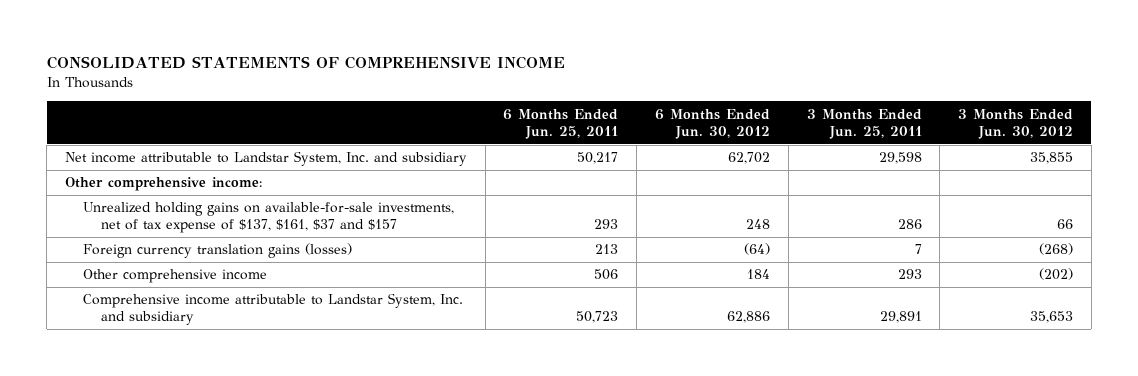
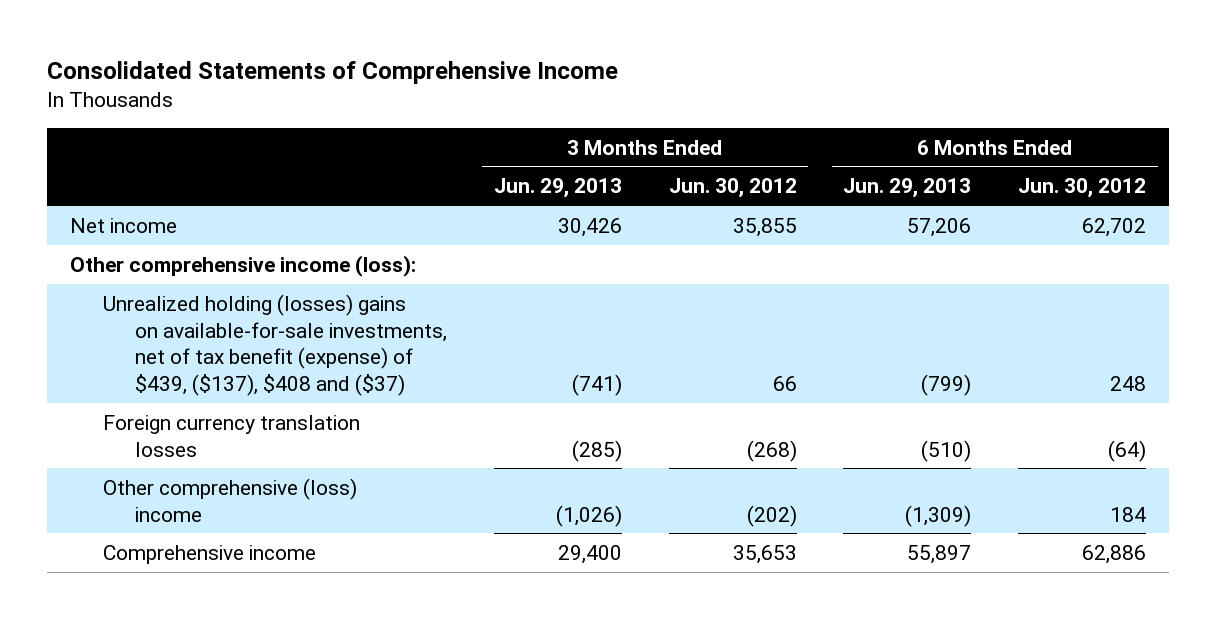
[46,56,565,70] CONSOLIDATED STATEMENTS OF COMPREHENSIVE INCOME -> [46,60,618,84] Consolidated Statements of Comprehensive Income
[503,108,619,139] 6 Months Ended Jun. 25, 2011 -> none
[806,108,922,139] 3 Months Ended Jun. 25, 2011 -> none
none -> [494,178,623,199] Jun. 29, 2013
none -> [843,178,972,199] Jun. 29, 2013
[64,151,467,167] Net income attributable to Landstar System, Inc. and subsidiary -> [69,217,177,233] Net income
[64,177,262,192] Other comprehensive income: -> [69,254,416,277] Other comprehensive income (loss):
[82,202,454,234] Unrealized holding gains on available-for-sale investments, net of tax expense of $137, $161, $37 and $157 -> [102,293,448,397] Unrealized holding (losses) gains on available-for-sale investments, net of tax benefit (expense) of $439, ($137), $408 and ($37)
[82,243,352,259] Foreign currency translation gains (losses) -> [102,414,360,457] Foreign currency translation losses
[82,269,267,284] Other comprehensive income -> [102,477,357,522] Other comprehensive (loss) income
[82,293,463,326] Comprehensive income attributable to Landstar System, Inc. and subsidiary -> [102,544,316,564] Comprehensive income

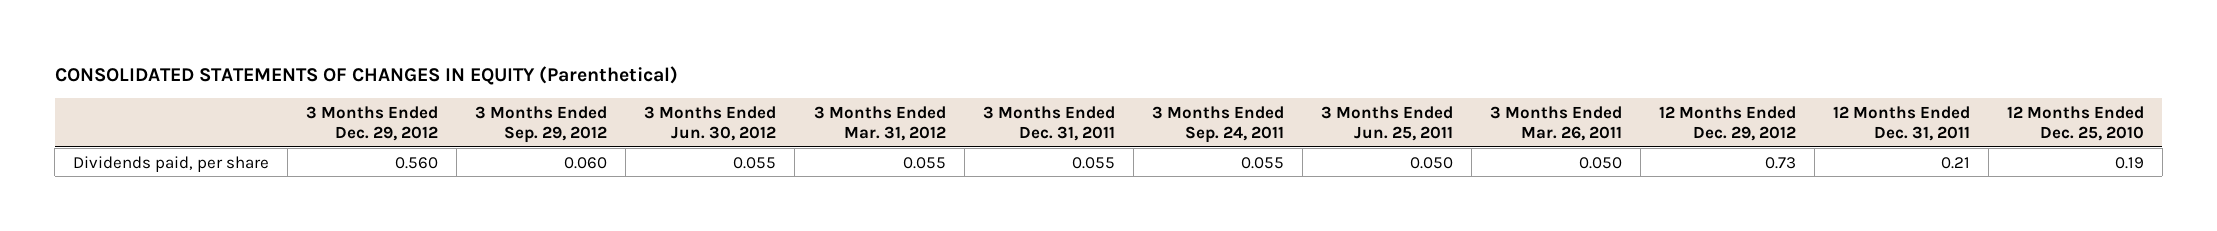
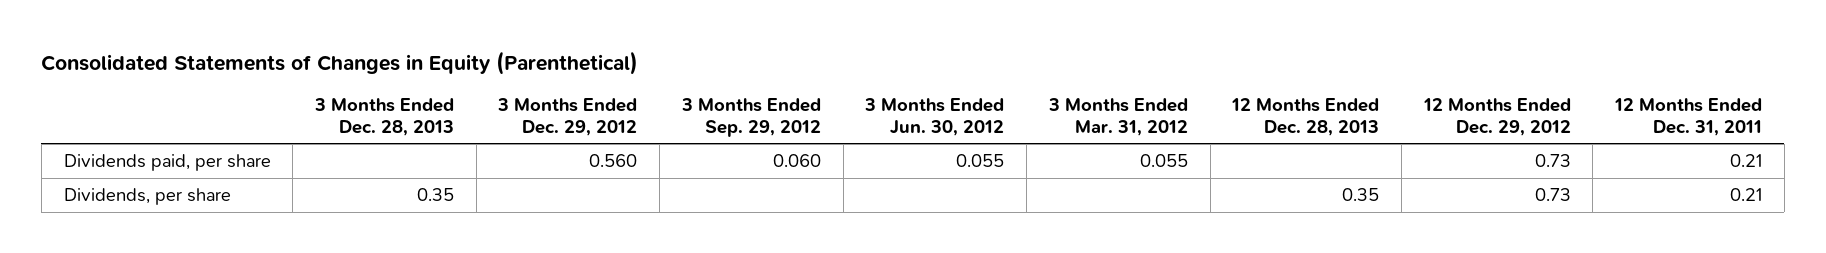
[54,66,678,86] CONSOLIDATED STATEMENTS OF CHANGES IN EQUITY (Parenthetical) -> [41,50,639,75] Consolidated Statements of Changes in Equity (Parenthetical)
[982,105,1115,141] 3 Months Ended Dec. 31, 2011 -> none
[1151,105,1284,143] 3 Months Ended Sep. 24, 2011 -> none
[1320,105,1453,141] 3 Months Ended Jun. 25, 2011 -> none
[1489,105,1622,141] 3 Months Ended Mar. 26, 2011 -> none
[2006,105,2144,141] 12 Months Ended Dec. 25, 2010 -> none
none -> [314,98,455,136] 3 Months Ended Dec. 28, 2013
none -> [1231,98,1380,136] 12 Months Ended Dec. 28, 2013
none -> [63,188,231,206] Dividends, per share

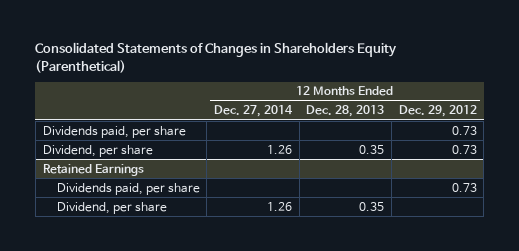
[41,50,639,75] Consolidated Statements of Changes in Equity (Parenthetical) -> [35,41,398,73] Consolidated Statements of Changes in Shareholders Equity (Parenthetical)
[314,98,455,136] 3 Months Ended Dec. 28, 2013 -> none
[497,98,638,136] 3 Months Ended Dec. 29, 2012 -> none
[680,98,821,137] 3 Months Ended Sep. 29, 2012 -> none
[864,98,1005,136] 3 Months Ended Jun. 30, 2012 -> none
[1047,98,1188,136] 3 Months Ended Mar. 31, 2012 -> none
[1614,98,1763,136] 12 Months Ended Dec. 31, 2011 -> none
none -> [214,105,294,118] Dec. 27, 2014
[63,188,231,206] Dividends, per share -> [42,144,153,157] Dividend, per share
none -> [42,163,144,176] Retained Earnings
none -> [56,182,200,195] Dividends paid, per share
none -> [56,201,167,214] Dividend, per share

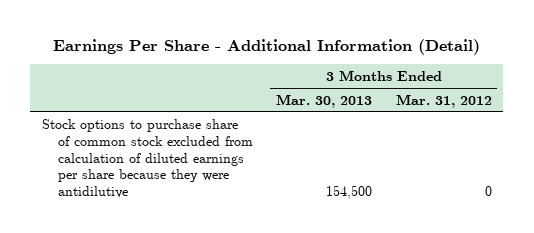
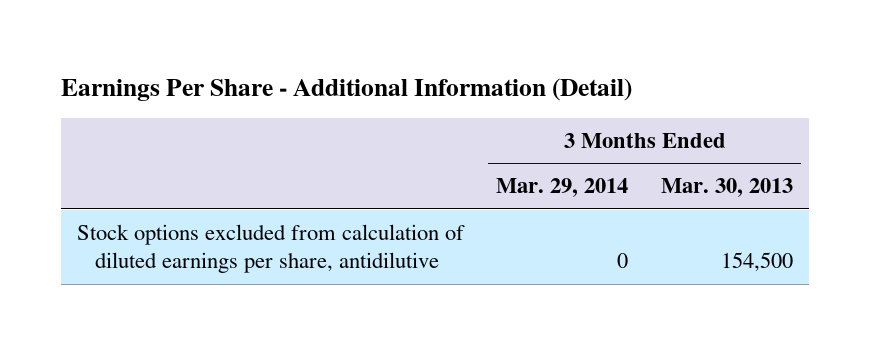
[395,93,492,108] Mar. 31, 2012 -> none
none -> [496,178,629,198] Mar. 29, 2014
[42,119,253,199] Stock options to purchase share of common stock excluded from calculation of diluted earnings per share because they were antidilutive -> [77,224,466,274] Stock options excluded from calculation of diluted earnings per share, antidilutive

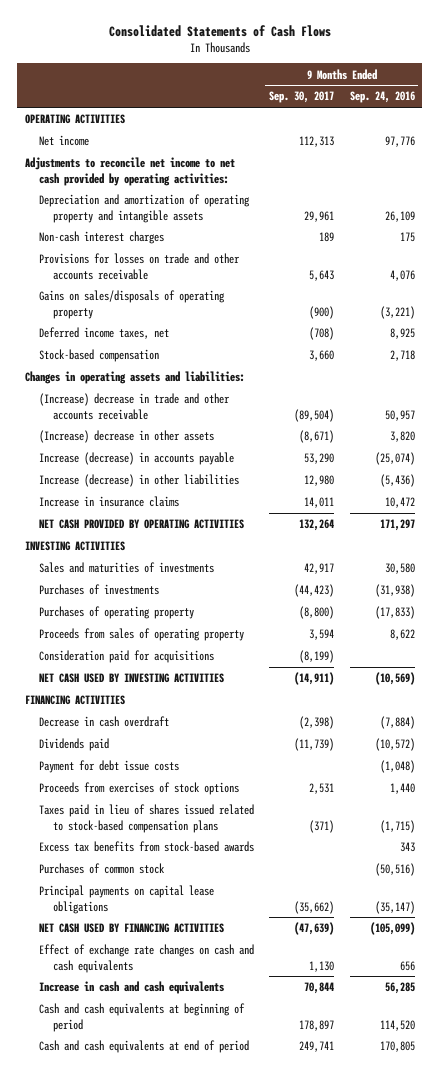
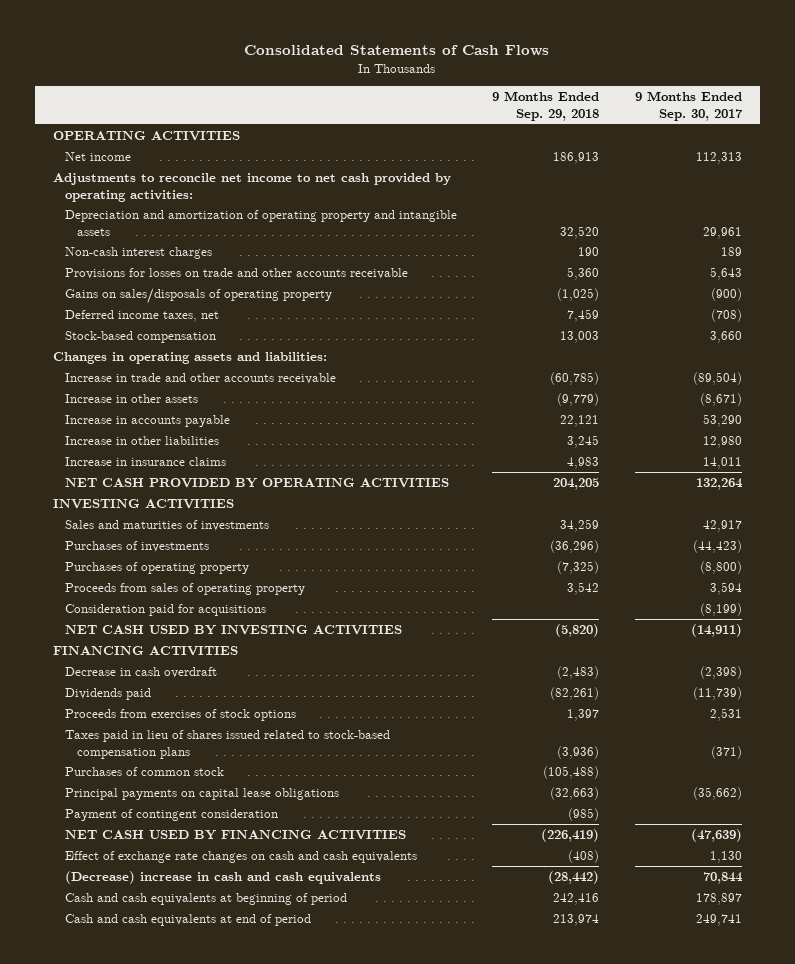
[349,91,415,104] Sep. 24, 2016 -> none
none -> [492,91,600,121] 9 Months Ended Sep. 29, 2018
[38,393,230,420] (Increase) decrease in trade and other accounts receivable -> [64,372,336,384] Increase in trade and other accounts receivable
[38,430,214,444] (Increase) decrease in other assets -> [64,393,198,403] Increase in other assets
[38,452,234,466] Increase (decrease) in accounts payable -> [64,414,230,427] Increase in accounts payable
[38,474,239,488] Increase (decrease) in other liabilities -> [64,435,219,445] Increase in other liabilities
[38,760,179,774] Payment for debt issue costs -> none
[38,841,254,853] Excess tax benefits from stock-based awards -> none
none -> [64,808,278,821] Payment of contingent consideration
[38,981,224,995] Increase in cash and cash equivalents -> [64,870,381,884] (Decrease) increase in cash and cash equivalents

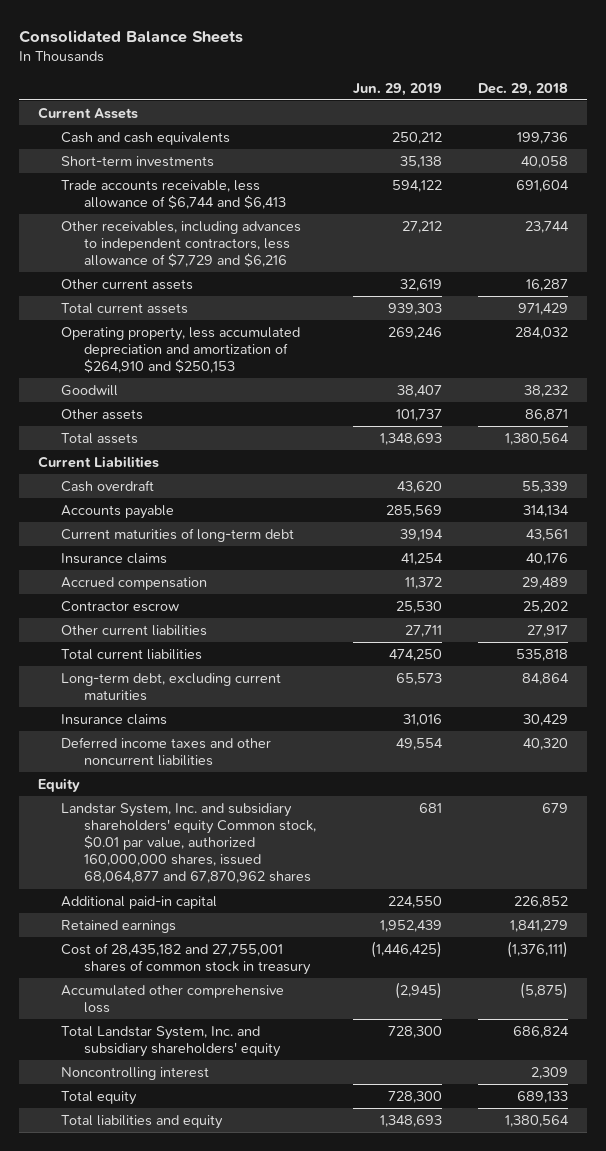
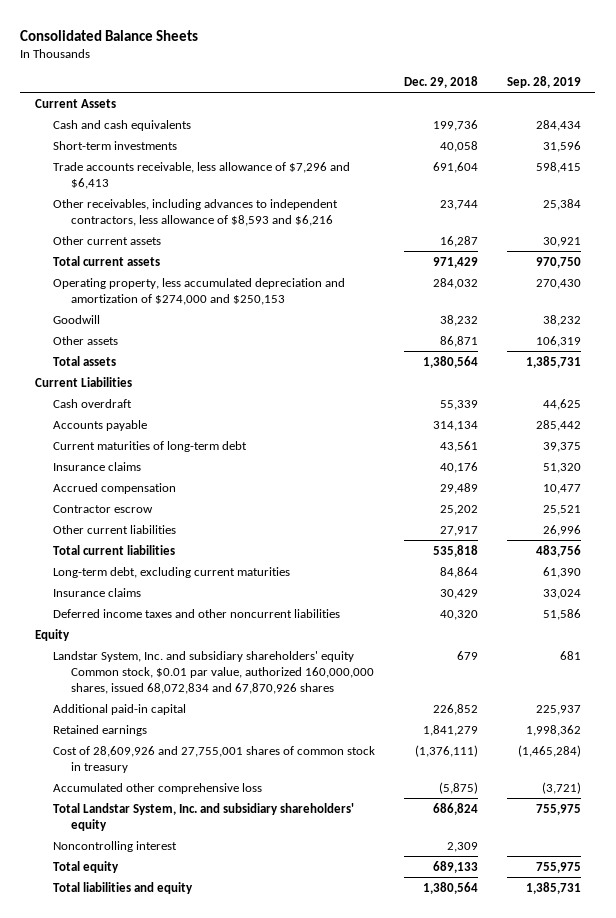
[352,82,442,96] Jun. 29, 2019 -> none
none -> [506,76,581,89] Sep. 28, 2019
[60,180,286,210] Trade accounts receivable, less allowance of $6,744 and $6,413 -> [52,161,350,189] Trade accounts receivable, less allowance of $7,296 and $6,413
[60,221,301,268] Other receivables, including advances to independent contractors, less allowance of $7,729 and $6,216 -> [52,198,338,226] Other receivables, including advances to independent contractors, less allowance of $8,593 and $6,216
[60,327,300,374] Operating property, less accumulated depreciation and amortization of $264,910 and $250,153 -> [52,277,345,305] Operating property, less accumulated depreciation and amortization of $274,000 and $250,153
[60,803,316,884] Landstar System, Inc. and subsidiary shareholders' equity Common stock, $0.01 par value, authorized 160,000,000 shares, issued 68,064,877 and 67,870,962 shares -> [52,650,375,695] Landstar System, Inc. and subsidiary shareholders' equity Common stock, $0.01 par value, authorized 160,000,000 shares, issued 68,072,834 and 67,870,926 shares
[60,943,311,976] Cost of 28,435,182 and 27,755,001 shares of common stock in treasury -> [52,745,375,773] Cost of 28,609,926 and 27,755,001 shares of common stock in treasury

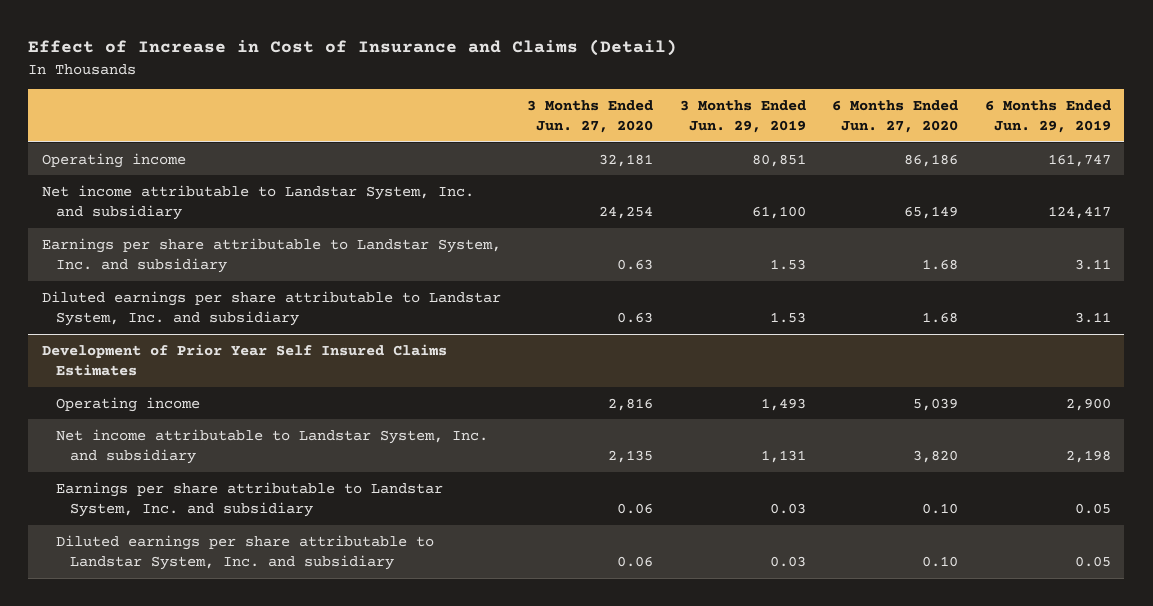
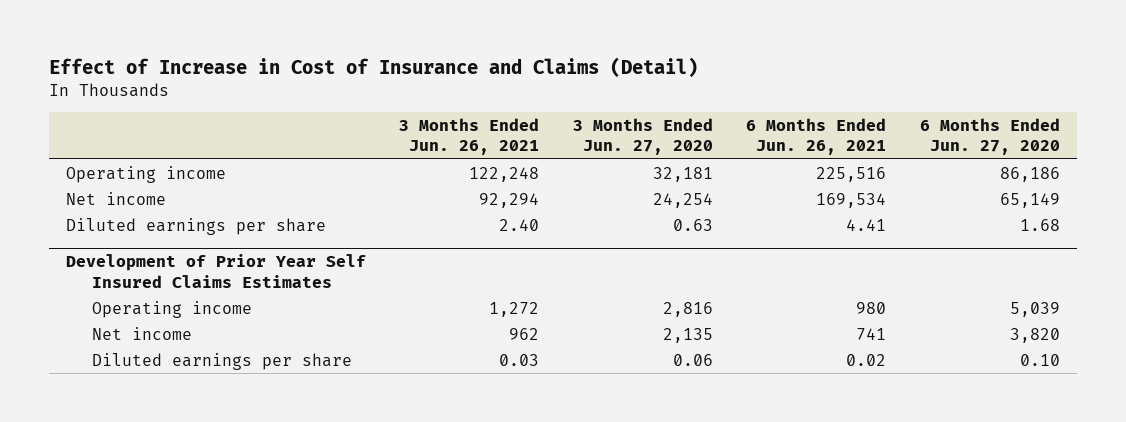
[679,99,806,134] 3 Months Ended Jun. 29, 2019 -> none
[985,99,1112,134] 6 Months Ended Jun. 29, 2019 -> none
none -> [399,117,540,156] 3 Months Ended Jun. 26, 2021
none -> [746,117,887,156] 6 Months Ended Jun. 26, 2021
[41,237,501,273] Earnings per share attributable to Landstar System, Inc. and subsidiary -> none
[41,184,474,220] Net income attributable to Landstar System, Inc. and subsidiary -> [66,191,167,205] Net income
[41,290,501,326] Diluted earnings per share attributable to Landstar System, Inc. and subsidiary -> [66,217,327,235] Diluted earnings per share
[55,481,443,517] Earnings per share attributable to Landstar System, Inc. and subsidiary -> none
[55,428,488,464] Net income attributable to Landstar System, Inc. and subsidiary -> [91,326,192,340] Net income
[55,534,434,570] Diluted earnings per share attributable to Landstar System, Inc. and subsidiary -> [91,352,352,370] Diluted earnings per share

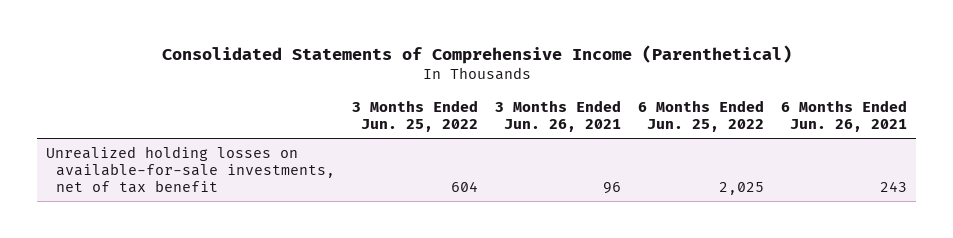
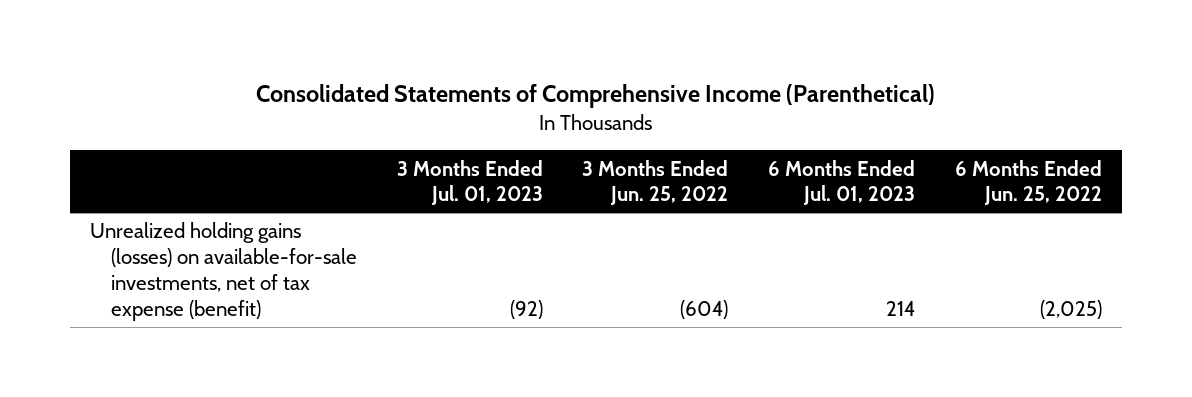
[495,100,622,133] 3 Months Ended Jun. 26, 2021 -> none
[781,100,908,133] 6 Months Ended Jun. 26, 2021 -> none
none -> [396,159,543,206] 3 Months Ended Jul. 01, 2023
none -> [768,159,916,206] 6 Months Ended Jul. 01, 2023
[45,146,336,194] Unrealized holding losses on available-for-sale investments, net of tax benefit -> [90,222,357,321] Unrealized holding gains (losses) on available-for-sale investments, net of tax expense (benefit)
[451,181,479,193] 604 -> [680,299,729,319] (604)
[719,182,765,196] 2,025 -> [1040,299,1103,319] (2,025)

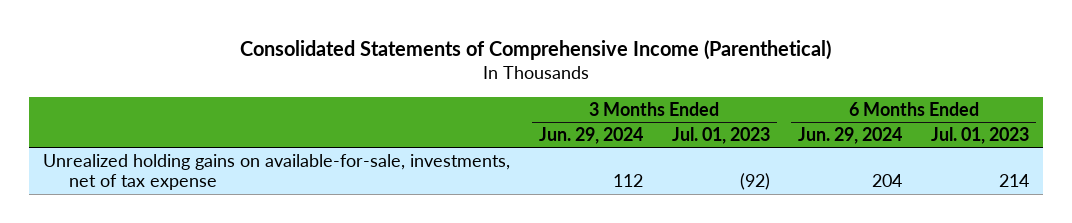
[582,159,729,206] 3 Months Ended Jun. 25, 2022 -> none
[955,159,1103,206] 6 Months Ended Jun. 25, 2022 -> none
none -> [539,126,644,144] Jun. 29, 2024
none -> [798,126,903,144] Jun. 29, 2024
[90,222,357,321] Unrealized holding gains (losses) on available-for-sale investments, net of tax expense (benefit) -> [43,153,511,191] Unrealized holding gains on available-for-sale, investments, net of tax expense

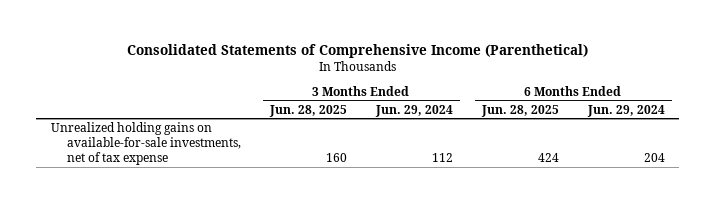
[671,126,770,144] Jul. 01, 2023 -> none
[930,126,1029,144] Jul. 01, 2023 -> none
none -> [268,104,347,117] Jun. 28, 2025
none -> [480,104,559,117] Jun. 28, 2025
[43,153,511,191] Unrealized holding gains on available-for-sale, investments, net of tax expense -> [50,122,242,166] Unrealized holding gains on available-for-sale investments, net of tax expense

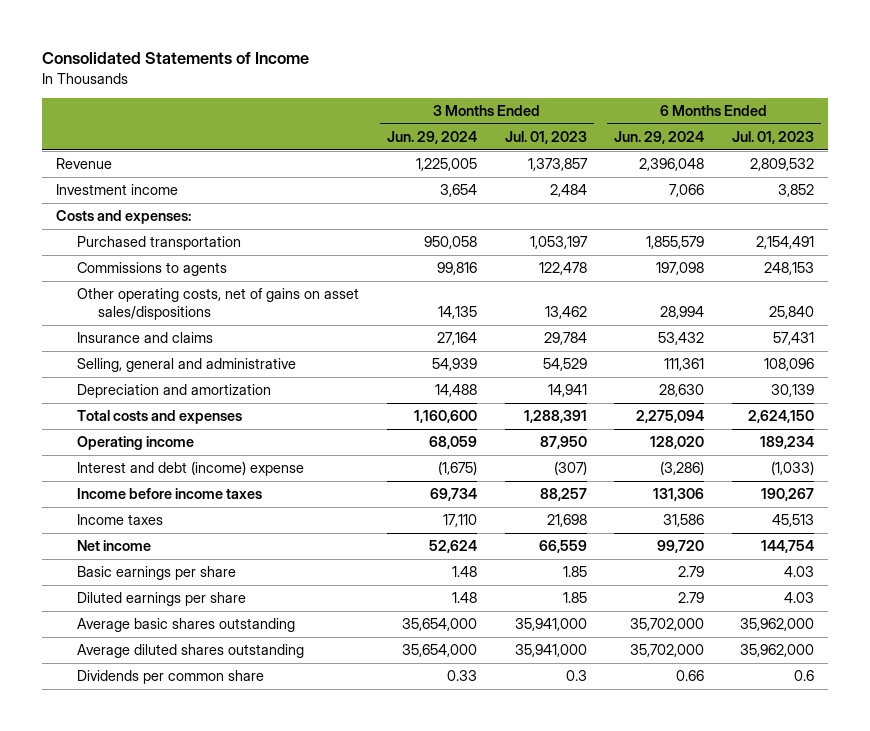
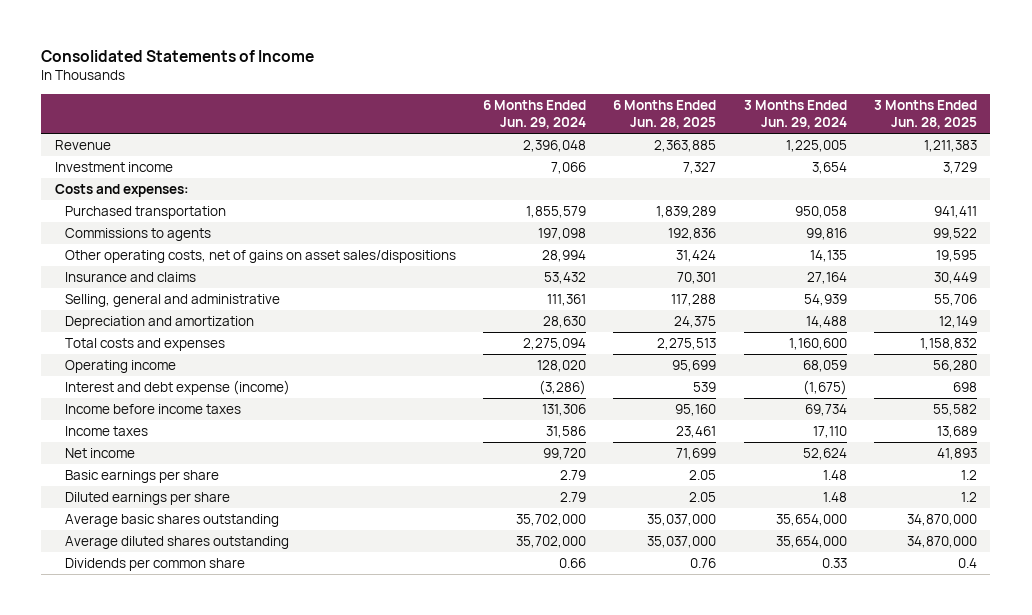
[504,130,587,144] Jul. 01, 2023 -> none
[732,130,815,144] Jul. 01, 2023 -> none
none -> [613,99,717,129] 6 Months Ended Jun. 28, 2025
none -> [873,99,977,129] 3 Months Ended Jun. 28, 2025
[77,461,305,477] Interest and debt (income) expense -> [65,380,291,396] Interest and debt expense (income)

